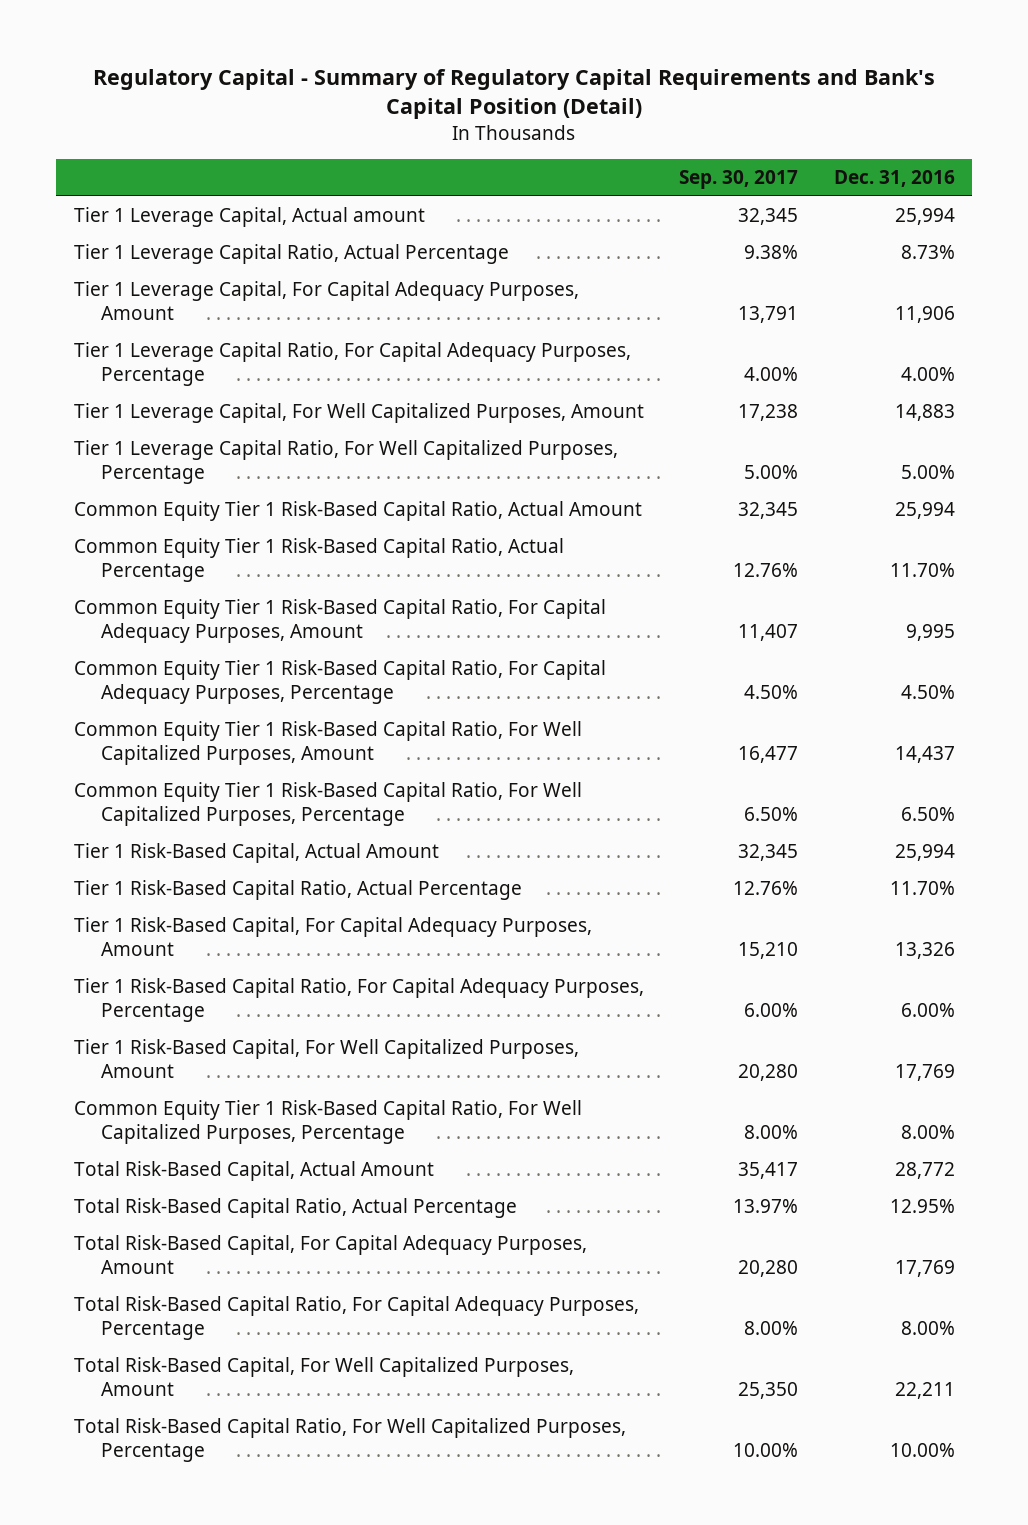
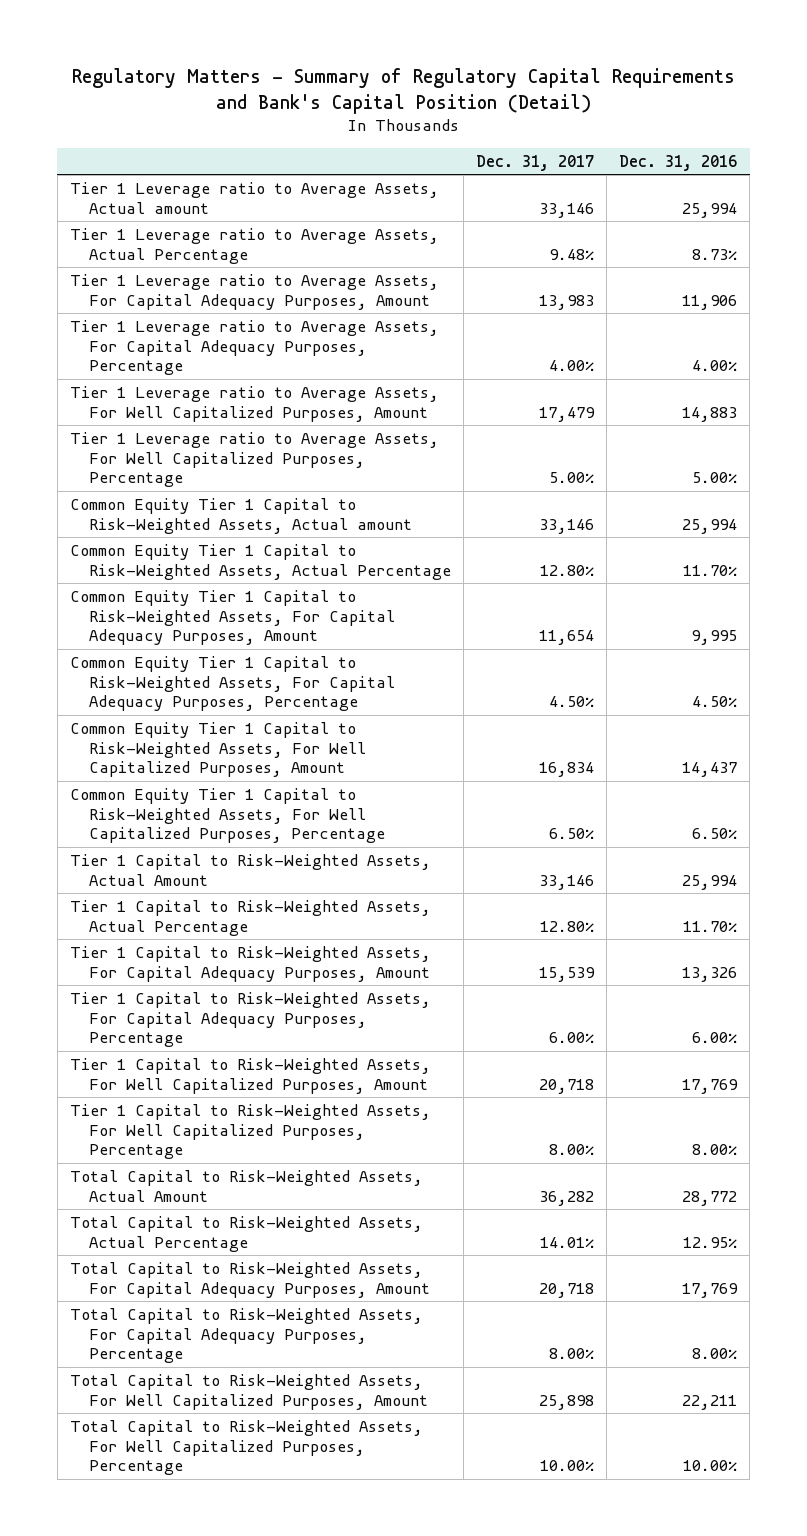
[93,69,936,120] Regulatory Capital - Summary of Regulatory Capital Requirements and Bank's Capital Position (Detail) -> [71,67,735,114] Regulatory Matters - Summary of Regulatory Capital Requirements and Bank's Capital Position (Detail)
[679,170,799,190] Sep. 30, 2017 -> none
none -> [476,154,595,171] Dec. 31, 2017
[73,207,425,228] Tier 1 Leverage Capital, Actual amount -> [69,181,439,214] Tier 1 Leverage ratio to Average Assets, Actual amount
[73,244,509,265] Tier 1 Leverage Capital Ratio, Actual Percentage -> [69,227,439,264] Tier 1 Leverage ratio to Average Assets, Actual Percentage
[73,281,579,320] Tier 1 Leverage Capital, For Capital Adequacy Purposes, Amount -> [69,273,439,310] Tier 1 Leverage ratio to Average Assets, For Capital Adequacy Purposes, Amount
[73,342,631,386] Tier 1 Leverage Capital Ratio, For Capital Adequacy Purposes, Percentage -> [69,319,439,376] Tier 1 Leverage ratio to Average Assets, For Capital Adequacy Purposes, Percentage
[73,403,644,424] Tier 1 Leverage Capital, For Well Capitalized Purposes, Amount -> [69,385,439,422] Tier 1 Leverage ratio to Average Assets, For Well Capitalized Purposes, Amount
[73,440,618,484] Tier 1 Leverage Capital Ratio, For Well Capitalized Purposes, Percentage -> [69,431,439,488] Tier 1 Leverage ratio to Average Assets, For Well Capitalized Purposes, Percentage
[73,501,642,522] Common Equity Tier 1 Risk-Based Capital Ratio, Actual Amount -> [69,497,412,534] Common Equity Tier 1 Capital to Risk-Weighted Assets, Actual amount
[73,538,564,582] Common Equity Tier 1 Risk-Based Capital Ratio, Actual Percentage -> [69,543,451,580] Common Equity Tier 1 Capital to Risk-Weighted Assets, Actual Percentage
[73,599,606,643] Common Equity Tier 1 Risk-Based Capital Ratio, For Capital Adequacy Purposes, Amount -> [69,589,395,646] Common Equity Tier 1 Capital to Risk-Weighted Assets, For Capital Adequacy Purposes, Amount
[73,660,606,704] Common Equity Tier 1 Risk-Based Capital Ratio, For Capital Adequacy Purposes, Percentage -> [69,655,395,712] Common Equity Tier 1 Capital to Risk-Weighted Assets, For Capital Adequacy Purposes, Percentage
[73,721,582,765] Common Equity Tier 1 Risk-Based Capital Ratio, For Well Capitalized Purposes, Amount -> [69,721,366,778] Common Equity Tier 1 Capital to Risk-Weighted Assets, For Well Capitalized Purposes, Amount
[73,782,582,826] Common Equity Tier 1 Risk-Based Capital Ratio, For Well Capitalized Purposes, Percentage -> [69,787,385,844] Common Equity Tier 1 Capital to Risk-Weighted Assets, For Well Capitalized Purposes, Percentage
[73,843,439,864] Tier 1 Risk-Based Capital, Actual Amount -> [69,853,431,886] Tier 1 Capital to Risk-Weighted Assets, Actual Amount
[73,880,522,901] Tier 1 Risk-Based Capital Ratio, Actual Percentage -> [69,899,431,936] Tier 1 Capital to Risk-Weighted Assets, Actual Percentage
[73,917,592,956] Tier 1 Risk-Based Capital, For Capital Adequacy Purposes, Amount -> [69,945,431,982] Tier 1 Capital to Risk-Weighted Assets, For Capital Adequacy Purposes, Amount
[73,978,644,1022] Tier 1 Risk-Based Capital Ratio, For Capital Adequacy Purposes, Percentage -> [69,991,431,1048] Tier 1 Capital to Risk-Weighted Assets, For Capital Adequacy Purposes, Percentage
[73,1039,579,1078] Tier 1 Risk-Based Capital, For Well Capitalized Purposes, Amount -> [69,1057,431,1094] Tier 1 Capital to Risk-Weighted Assets, For Well Capitalized Purposes, Amount
[73,1100,582,1144] Common Equity Tier 1 Risk-Based Capital Ratio, For Well Capitalized Purposes, Percentage -> [69,1103,431,1160] Tier 1 Capital to Risk-Weighted Assets, For Well Capitalized Purposes, Percentage
[73,1161,434,1182] Total Risk-Based Capital, Actual Amount -> [69,1169,423,1202] Total Capital to Risk-Weighted Assets, Actual Amount
[73,1198,517,1219] Total Risk-Based Capital Ratio, Actual Percentage -> [69,1215,423,1252] Total Capital to Risk-Weighted Assets, Actual Percentage
[73,1235,587,1274] Total Risk-Based Capital, For Capital Adequacy Purposes, Amount -> [69,1261,430,1298] Total Capital to Risk-Weighted Assets, For Capital Adequacy Purposes, Amount
[73,1296,639,1340] Total Risk-Based Capital Ratio, For Capital Adequacy Purposes, Percentage -> [69,1307,423,1364] Total Capital to Risk-Weighted Assets, For Capital Adequacy Purposes, Percentage
[73,1357,574,1396] Total Risk-Based Capital, For Well Capitalized Purposes, Amount -> [69,1373,428,1410] Total Capital to Risk-Weighted Assets, For Well Capitalized Purposes, Amount
[73,1418,626,1462] Total Risk-Based Capital Ratio, For Well Capitalized Purposes, Percentage -> [69,1419,423,1476] Total Capital to Risk-Weighted Assets, For Well Capitalized Purposes, Percentage

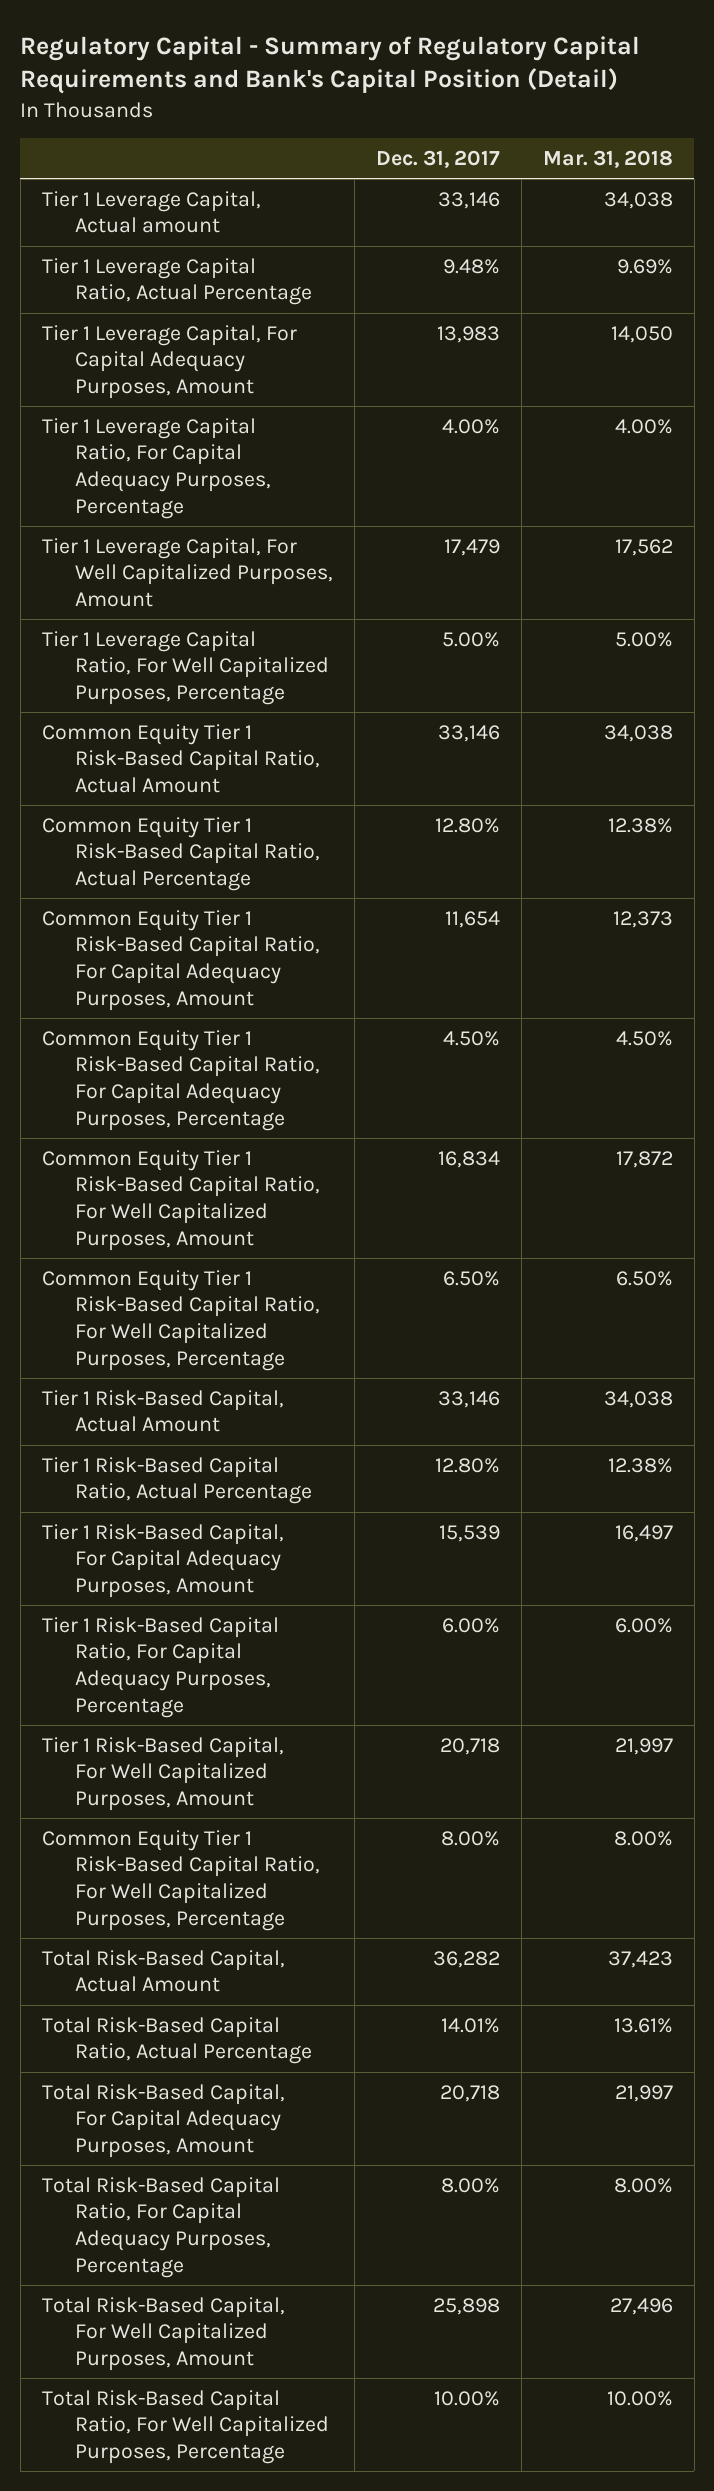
[71,67,735,114] Regulatory Matters - Summary of Regulatory Capital Requirements and Bank's Capital Position (Detail) -> [20,35,641,95] Regulatory Capital - Summary of Regulatory Capital Requirements and Bank's Capital Position (Detail)
[619,154,738,171] Dec. 31, 2016 -> none
none -> [542,150,673,169] Mar. 31, 2018
[69,181,439,214] Tier 1 Leverage ratio to Average Assets, Actual amount -> [41,190,261,234] Tier 1 Leverage Capital, Actual amount
[69,227,439,264] Tier 1 Leverage ratio to Average Assets, Actual Percentage -> [41,257,312,306] Tier 1 Leverage Capital Ratio, Actual Percentage
[69,273,439,310] Tier 1 Leverage ratio to Average Assets, For Capital Adequacy Purposes, Amount -> [41,324,297,400] Tier 1 Leverage Capital, For Capital Adequacy Purposes, Amount
[69,319,439,376] Tier 1 Leverage ratio to Average Assets, For Capital Adequacy Purposes, Percentage -> [41,417,271,519] Tier 1 Leverage Capital Ratio, For Capital Adequacy Purposes, Percentage
[69,385,439,422] Tier 1 Leverage ratio to Average Assets, For Well Capitalized Purposes, Amount -> [41,537,333,608] Tier 1 Leverage Capital, For Well Capitalized Purposes, Amount
[69,431,439,488] Tier 1 Leverage ratio to Average Assets, For Well Capitalized Purposes, Percentage -> [41,630,329,706] Tier 1 Leverage Capital Ratio, For Well Capitalized Purposes, Percentage
[69,497,412,534] Common Equity Tier 1 Capital to Risk-Weighted Assets, Actual amount -> [41,723,320,794] Common Equity Tier 1 Risk-Based Capital Ratio, Actual Amount
[69,543,451,580] Common Equity Tier 1 Capital to Risk-Weighted Assets, Actual Percentage -> [41,816,320,892] Common Equity Tier 1 Risk-Based Capital Ratio, Actual Percentage
[69,589,395,646] Common Equity Tier 1 Capital to Risk-Weighted Assets, For Capital Adequacy Purposes, Amount -> [41,909,320,1011] Common Equity Tier 1 Risk-Based Capital Ratio, For Capital Adequacy Purposes, Amount
[69,655,395,712] Common Equity Tier 1 Capital to Risk-Weighted Assets, For Capital Adequacy Purposes, Percentage -> [41,1029,320,1131] Common Equity Tier 1 Risk-Based Capital Ratio, For Capital Adequacy Purposes, Percentage
[69,721,366,778] Common Equity Tier 1 Capital to Risk-Weighted Assets, For Well Capitalized Purposes, Amount -> [41,1149,320,1251] Common Equity Tier 1 Risk-Based Capital Ratio, For Well Capitalized Purposes, Amount
[69,787,385,844] Common Equity Tier 1 Capital to Risk-Weighted Assets, For Well Capitalized Purposes, Percentage -> [41,1269,320,1371] Common Equity Tier 1 Risk-Based Capital Ratio, For Well Capitalized Purposes, Percentage
[69,853,431,886] Tier 1 Capital to Risk-Weighted Assets, Actual Amount -> [41,1389,284,1433] Tier 1 Risk-Based Capital, Actual Amount
[69,899,431,936] Tier 1 Capital to Risk-Weighted Assets, Actual Percentage -> [41,1456,312,1505] Tier 1 Risk-Based Capital Ratio, Actual Percentage
[69,945,431,982] Tier 1 Capital to Risk-Weighted Assets, For Capital Adequacy Purposes, Amount -> [41,1523,284,1599] Tier 1 Risk-Based Capital, For Capital Adequacy Purposes, Amount
[69,991,431,1048] Tier 1 Capital to Risk-Weighted Assets, For Capital Adequacy Purposes, Percentage -> [41,1616,279,1718] Tier 1 Risk-Based Capital Ratio, For Capital Adequacy Purposes, Percentage
[69,1057,431,1094] Tier 1 Capital to Risk-Weighted Assets, For Well Capitalized Purposes, Amount -> [41,1736,284,1812] Tier 1 Risk-Based Capital, For Well Capitalized Purposes, Amount
[69,1103,431,1160] Tier 1 Capital to Risk-Weighted Assets, For Well Capitalized Purposes, Percentage -> [41,1829,320,1931] Common Equity Tier 1 Risk-Based Capital Ratio, For Well Capitalized Purposes, Percentage
[69,1169,423,1202] Total Capital to Risk-Weighted Assets, Actual Amount -> [41,1949,285,1993] Total Risk-Based Capital, Actual Amount
[69,1215,423,1252] Total Capital to Risk-Weighted Assets, Actual Percentage -> [41,2016,312,2065] Total Risk-Based Capital Ratio, Actual Percentage
[69,1261,430,1298] Total Capital to Risk-Weighted Assets, For Capital Adequacy Purposes, Amount -> [41,2083,285,2159] Total Risk-Based Capital, For Capital Adequacy Purposes, Amount
[69,1307,423,1364] Total Capital to Risk-Weighted Assets, For Capital Adequacy Purposes, Percentage -> [41,2176,280,2278] Total Risk-Based Capital Ratio, For Capital Adequacy Purposes, Percentage
[69,1373,428,1410] Total Capital to Risk-Weighted Assets, For Well Capitalized Purposes, Amount -> [41,2296,285,2372] Total Risk-Based Capital, For Well Capitalized Purposes, Amount
[69,1419,423,1476] Total Capital to Risk-Weighted Assets, For Well Capitalized Purposes, Percentage -> [41,2389,329,2465] Total Risk-Based Capital Ratio, For Well Capitalized Purposes, Percentage

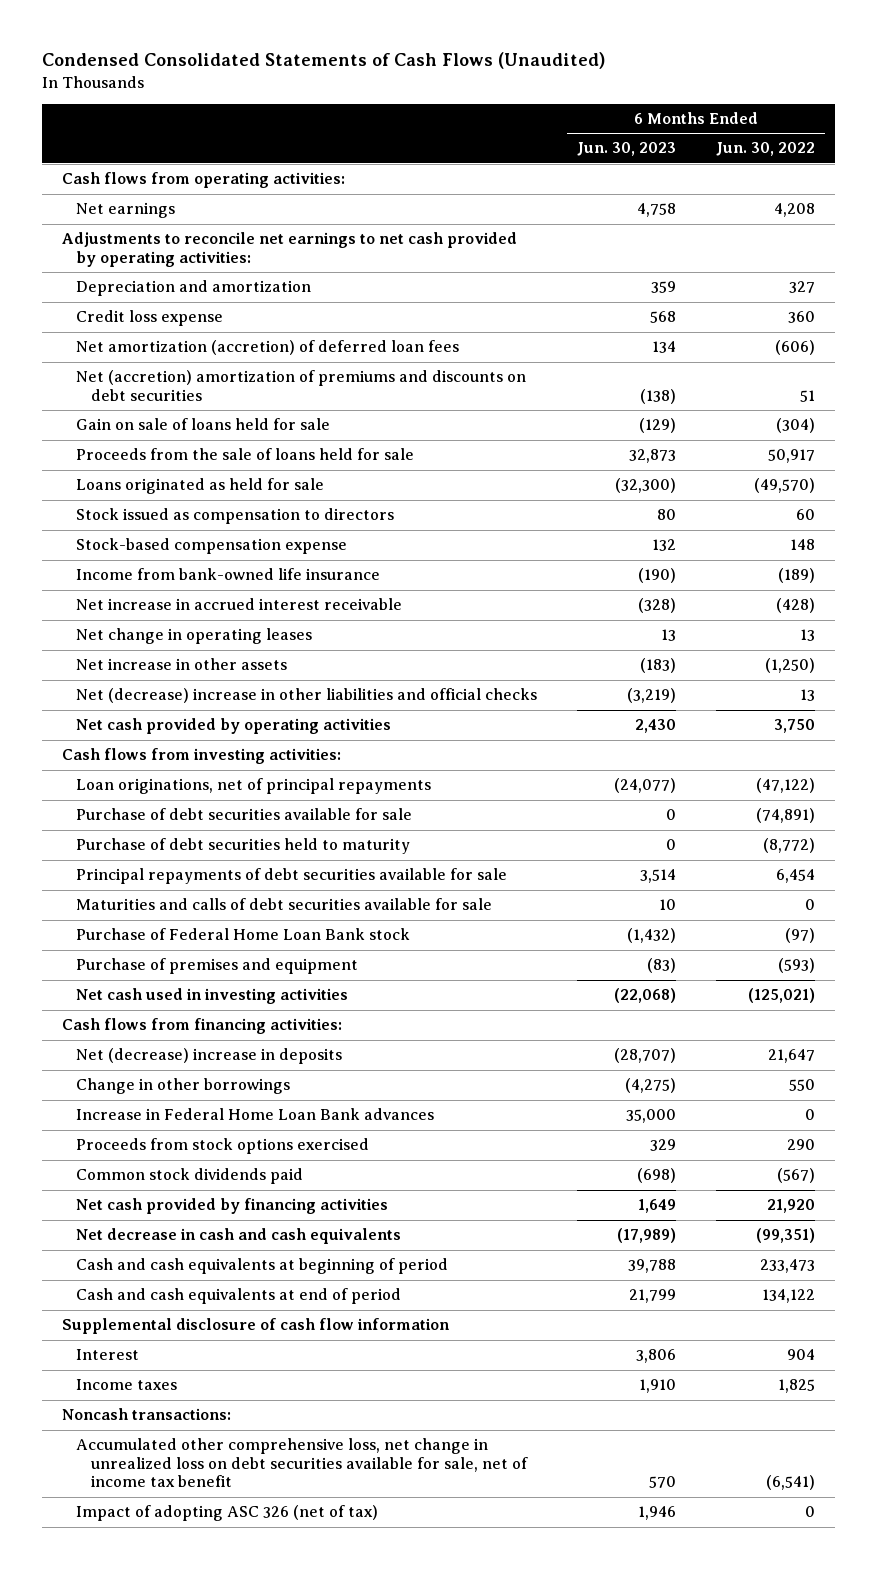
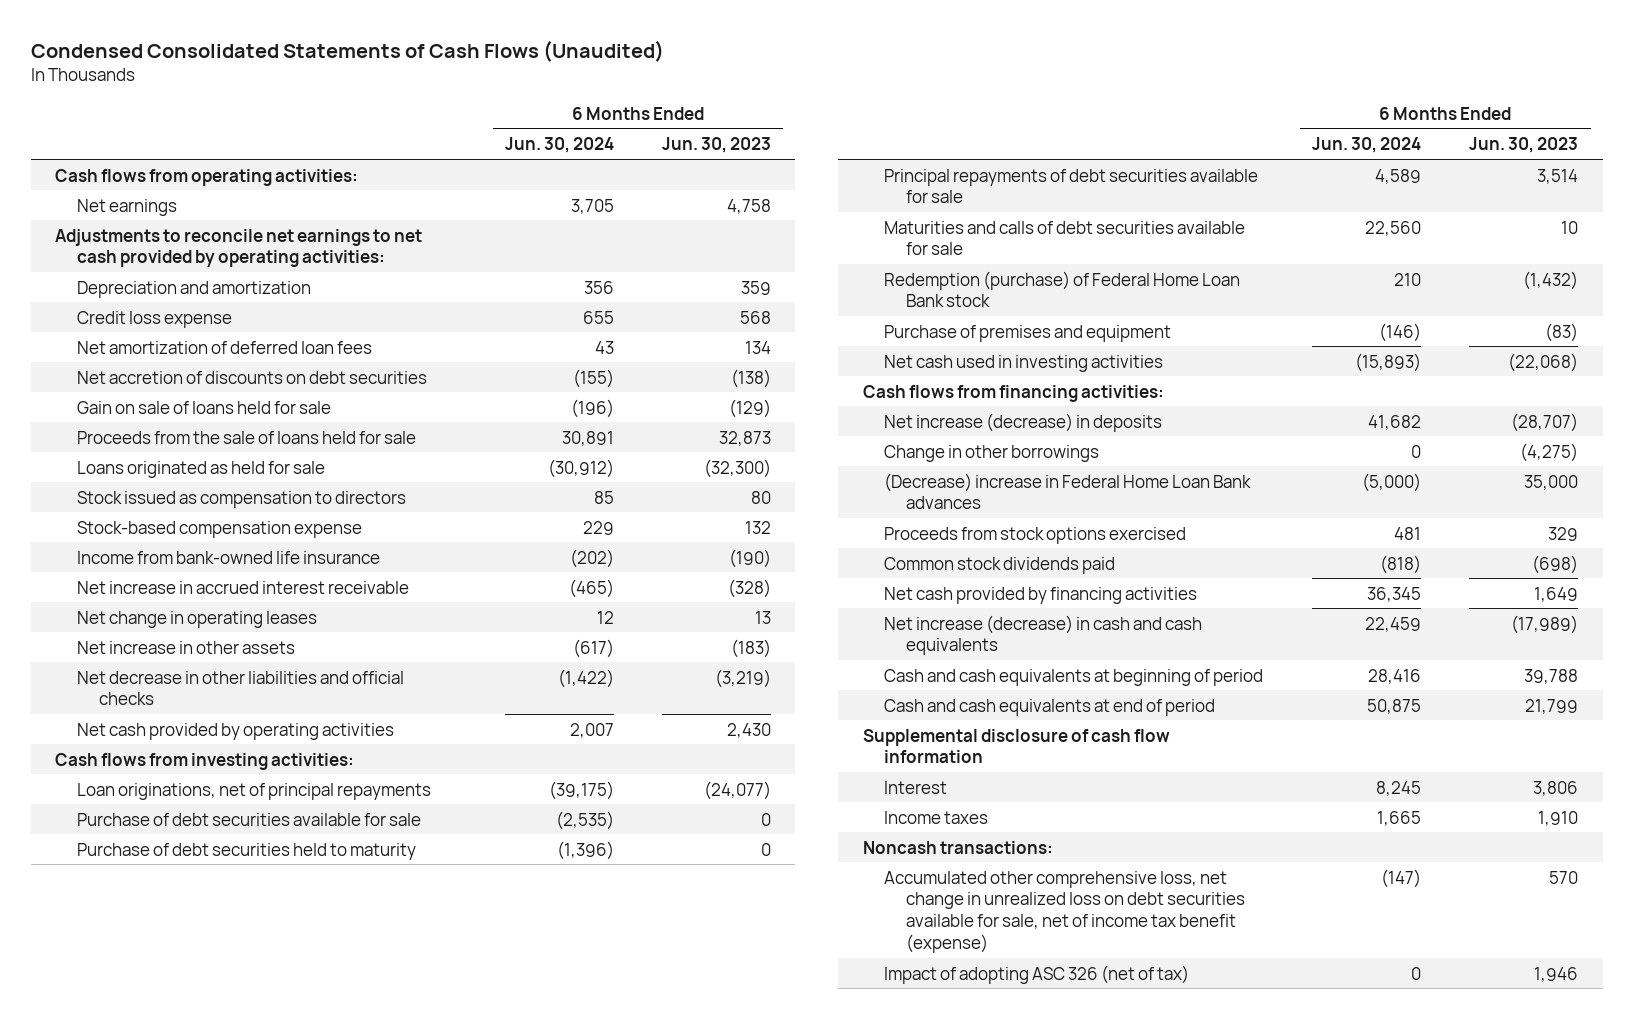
[716,142,816,157] Jun. 30, 2022 -> none
none -> [504,137,614,154] Jun. 30, 2024
[76,340,460,356] Net amortization (accretion) of deferred loan fees -> [77,340,373,354] Net amortization of deferred loan fees
[76,370,527,401] Net (accretion) amortization of premiums and discounts on debt securities -> [77,370,428,384] Net accretion of discounts on debt securities
[76,688,538,704] Net (decrease) increase in other liabilities and official checks -> [77,670,405,706] Net decrease in other liabilities and official checks
[76,928,411,941] Purchase of Federal Home Loan Bank stock -> [884,270,1241,308] Redemption (purchase) of Federal Home Loan Bank stock
[76,1048,343,1065] Net (decrease) increase in deposits -> [884,412,1163,432] Net increase (decrease) in deposits
[76,1108,435,1121] Increase in Federal Home Loan Bank advances -> [884,472,1252,510] (Decrease) increase in Federal Home Loan Bank advances
[76,1228,402,1245] Net decrease in cash and cash equivalents -> [884,614,1203,656] Net increase (decrease) in cash and cash equivalents
[76,1438,528,1488] Accumulated other comprehensive loss, net change in unrealized loss on debt securities available for sale, net of income tax benefit -> [884,870,1246,953] Accumulated other comprehensive loss, net change in unrealized loss on debt securities available for sale, net of income tax benefit (expense)

